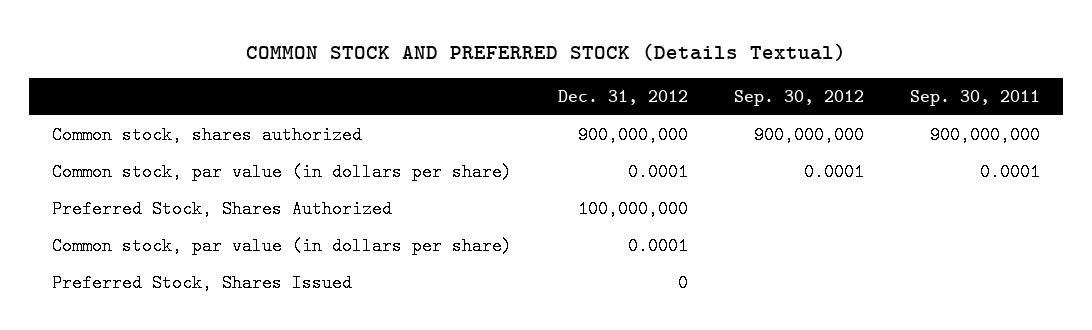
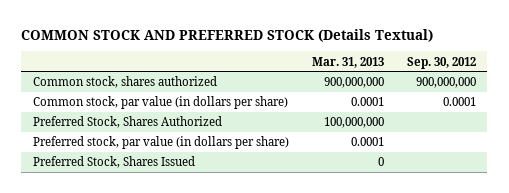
[558,90,689,106] Dec. 31, 2012 -> none
[910,90,1041,107] Sep. 30, 2011 -> none
none -> [311,56,384,68] Mar. 31, 2013
[52,237,513,256] Common stock, par value (in dollars per share) -> [32,136,289,150] Preferred stock, par value (in dollars per share)

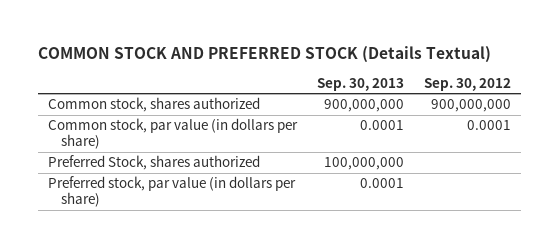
[311,56,384,68] Mar. 31, 2013 -> none
none -> [317,77,405,91] Sep. 30, 2013
[32,116,222,129] Preferred Stock, Shares Authorized -> [48,155,261,171] Preferred Stock, shares authorized
[32,156,195,169] Preferred Stock, Shares Issued -> none

